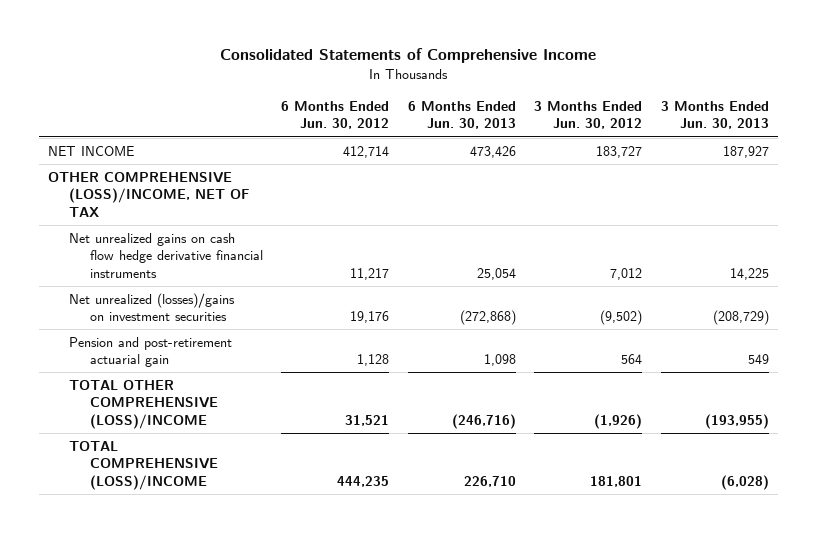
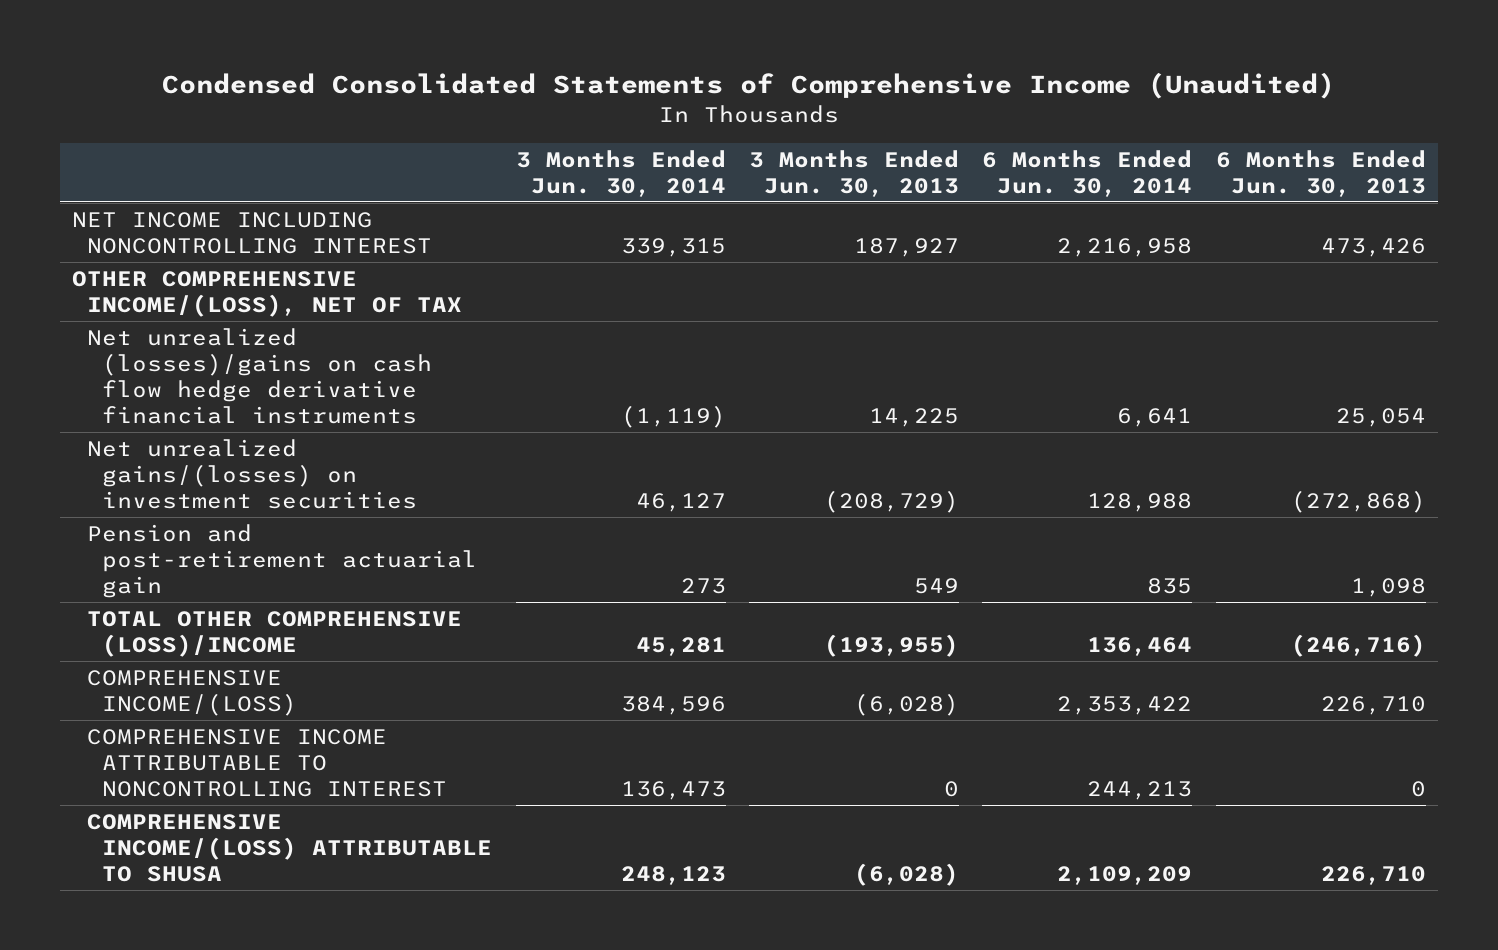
[220,48,597,64] Consolidated Statements of Comprehensive Income -> [161,72,1335,100] Condensed Consolidated Statements of Comprehensive Income (Unaudited)
[281,101,390,130] 6 Months Ended Jun. 30, 2012 -> none
[534,101,643,130] 3 Months Ended Jun. 30, 2012 -> none
none -> [515,149,726,197] 3 Months Ended Jun. 30, 2014
none -> [982,149,1193,197] 6 Months Ended Jun. 30, 2014
[47,145,134,156] NET INCOME -> [71,211,433,255] NET INCOME INCLUDING NONCONTROLLING INTEREST
[47,171,250,217] OTHER COMPREHENSIVE (LOSS)/INCOME, NET OF TAX -> [71,270,463,318] OTHER COMPREHENSIVE INCOME/(LOSS), NET OF TAX
[68,232,263,278] Net unrealized gains on cash flow hedge derivative financial instruments -> [87,327,433,425] Net unrealized (losses)/gains on cash flow hedge derivative financial instruments
[68,292,235,322] Net unrealized (losses)/gains on investment securities -> [87,438,418,510] Net unrealized gains/(losses) on investment securities
[68,440,218,490] TOTAL COMPREHENSIVE (LOSS)/INCOME -> [87,669,298,717] COMPREHENSIVE INCOME/(LOSS)
none -> [87,728,448,798] COMPREHENSIVE INCOME ATTRIBUTABLE TO NONCONTROLLING INTEREST
none -> [87,813,493,883] COMPREHENSIVE INCOME/(LOSS) ATTRIBUTABLE TO SHUSA

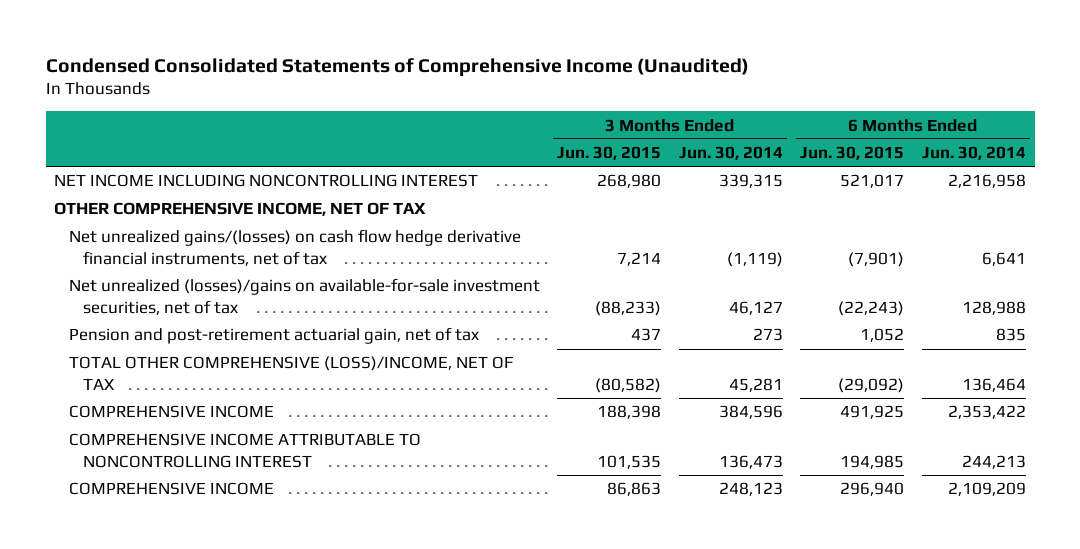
[749,149,960,197] 3 Months Ended Jun. 30, 2013 -> none
[1215,149,1426,197] 6 Months Ended Jun. 30, 2013 -> none
none -> [557,146,662,161] Jun. 30, 2015
none -> [800,146,905,161] Jun. 30, 2015
[71,270,463,318] OTHER COMPREHENSIVE INCOME/(LOSS), NET OF TAX -> [54,202,427,217] OTHER COMPREHENSIVE INCOME, NET OF TAX
[87,327,433,425] Net unrealized (losses)/gains on cash flow hedge derivative financial instruments -> [68,229,521,266] Net unrealized gains/(losses) on cash flow hedge derivative financial instruments, net of tax
[87,438,418,510] Net unrealized gains/(losses) on investment securities -> [68,278,540,315] Net unrealized (losses)/gains on available-for-sale investment securities, net of tax
[87,523,478,599] Pension and post-retirement actuarial gain -> [68,327,479,345] Pension and post-retirement actuarial gain, net of tax
[87,610,463,658] TOTAL OTHER COMPREHENSIVE (LOSS)/INCOME -> [68,356,514,390] TOTAL OTHER COMPREHENSIVE (LOSS)/INCOME, NET OF TAX
[87,669,298,717] COMPREHENSIVE INCOME/(LOSS) -> [68,405,274,419] COMPREHENSIVE INCOME
[87,813,493,883] COMPREHENSIVE INCOME/(LOSS) ATTRIBUTABLE TO SHUSA -> [68,482,274,496] COMPREHENSIVE INCOME

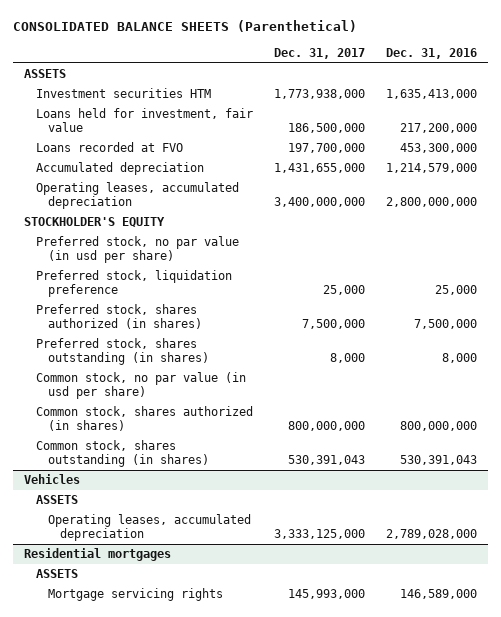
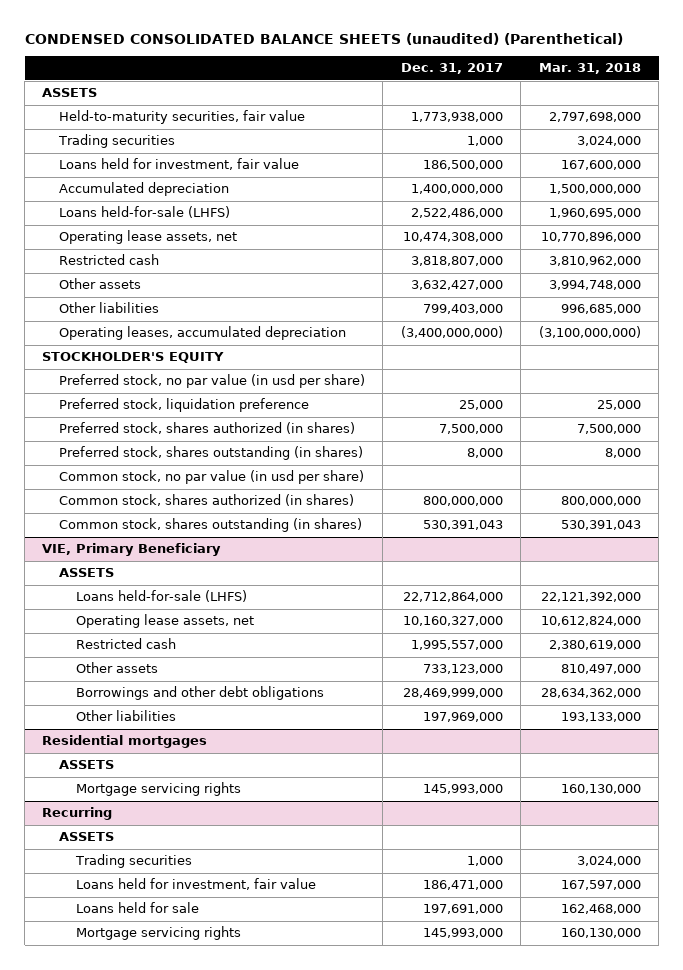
[13,20,358,33] CONSOLIDATED BALANCE SHEETS (Parenthetical) -> [24,32,623,45] CONDENSED CONSOLIDATED BALANCE SHEETS (unaudited) (Parenthetical)
[386,47,478,59] Dec. 31, 2016 -> none
none -> [538,63,641,75] Mar. 31, 2018
[35,88,211,99] Investment securities HTM -> [59,110,306,125] Held-to-maturity securities, fair value
none -> [58,134,176,149] Trading securities
[35,142,183,153] Loans recorded at FVO -> none
[274,163,366,174] 1,431,655,000 -> [410,184,503,195] 1,400,000,000
none -> [59,206,231,219] Loans held-for-sale (LHFS)
none -> [59,230,238,245] Operating lease assets, net
none -> [59,254,160,266] Restricted cash
none -> [59,278,142,290] Other assets
none -> [59,302,160,314] Other liabilities
[274,196,366,207] 3,400,000,000 -> [400,326,503,339] (3,400,000,000)
[23,474,80,485] Vehicles -> none
none -> [42,543,222,557] VIE, Primary Beneficiary
[48,514,252,541] Operating leases, accumulated depreciation -> none
none -> [75,590,247,603] Loans held-for-sale (LHFS)
none -> [75,614,254,629] Operating lease assets, net
none -> [75,638,176,650] Restricted cash
none -> [75,662,158,674] Other assets
none -> [75,686,324,701] Borrowings and other debt obligations
none -> [75,710,176,722] Other liabilities
none -> [42,807,113,821] Recurring
none -> [59,832,115,842] ASSETS
none -> [74,854,192,869] Trading securities
none -> [75,878,316,891] Loans held for investment, fair value
none -> [75,902,199,914] Loans held for sale
none -> [75,926,241,941] Mortgage servicing rights

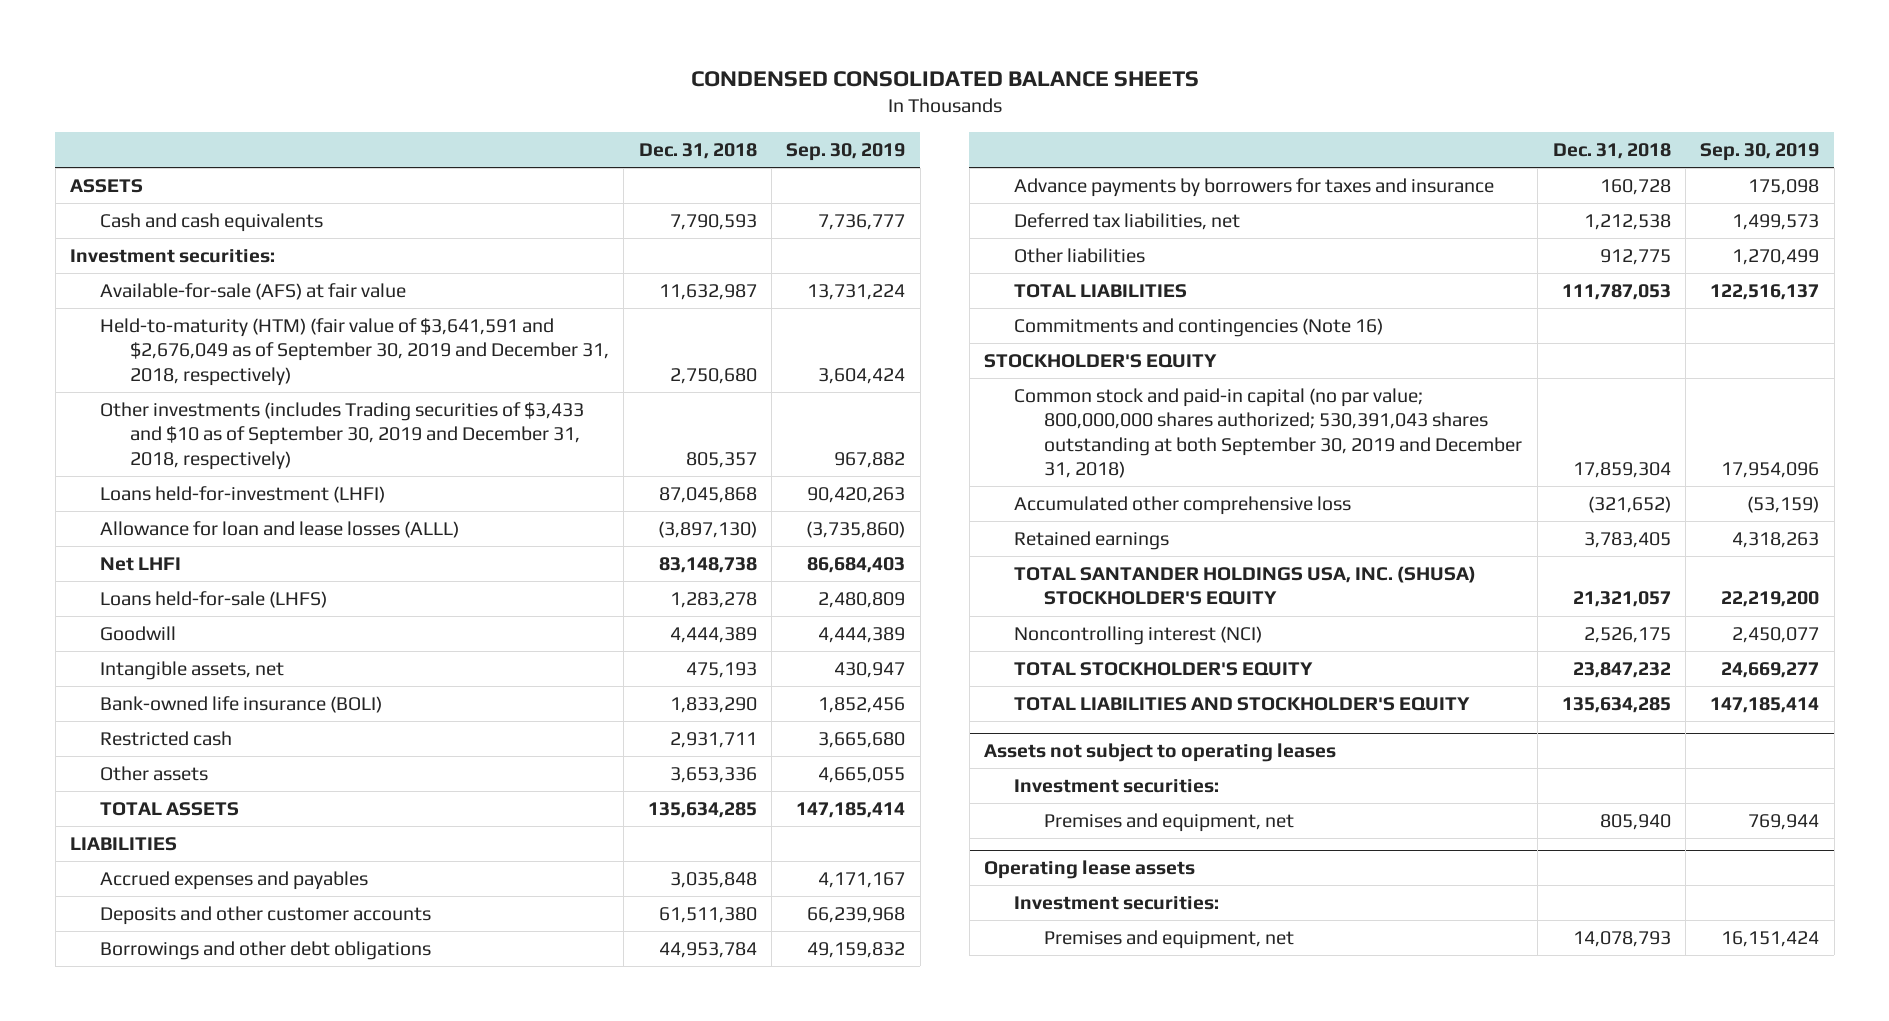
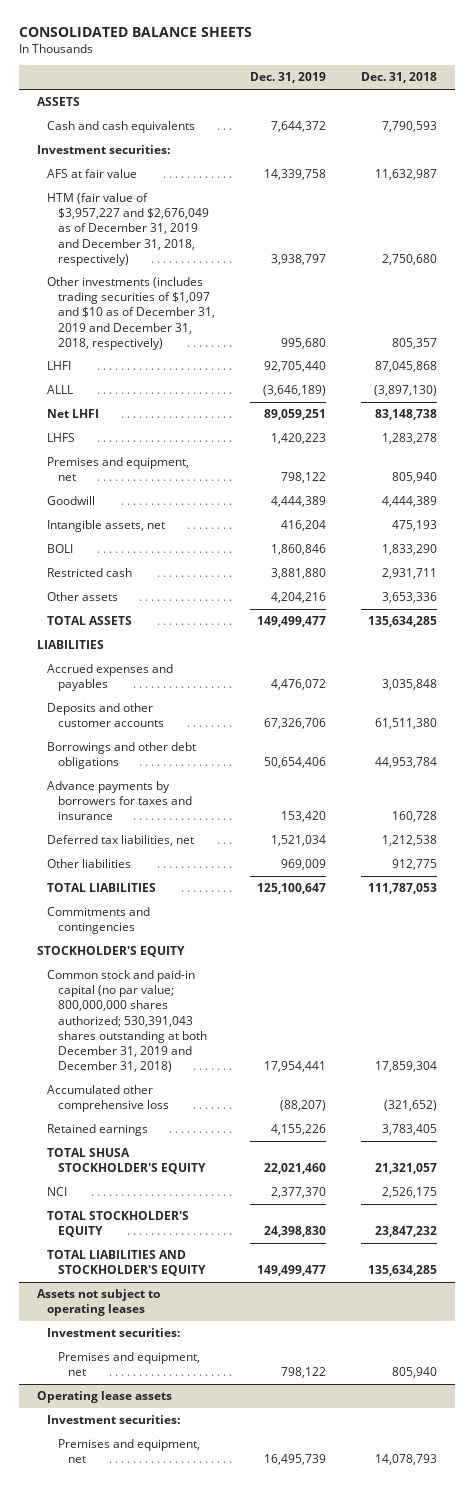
[690,70,1199,87] CONDENSED CONSOLIDATED BALANCE SHEETS -> [19,27,253,38] CONSOLIDATED BALANCE SHEETS
[786,142,906,161] Sep. 30, 2019 -> none
none -> [249,72,326,84] Dec. 31, 2019
[99,283,406,301] Available-for-sale (AFS) at fair value -> [47,169,138,179] AFS at fair value
[99,318,609,386] Held-to-maturity (HTM) (fair value of $3,641,591 and $2,676,049 as of September 30, 2019 and December 31, 2018, respectively) -> [47,193,209,266] HTM (fair value of $3,957,227 and $2,676,049 as of December 31, 2019 and December 31, 2018, respectively)
[99,402,584,470] Other investments (includes Trading securities of $3,433 and $10 as of September 30, 2019 and December 31, 2018, respectively) -> [47,277,215,350] Other investments (includes trading securities of $1,097 and $10 as of December 31, 2019 and December 31, 2018, respectively)
[99,486,385,504] Loans held-for-investment (LHFI) -> [47,361,72,371] LHFI
[99,521,459,539] Allowance for loan and lease losses (ALLL) -> [47,385,74,395] ALLL
[99,591,327,609] Loans held-for-sale (LHFS) -> [47,433,76,443] LHFS
none -> [47,457,190,482] Premises and equipment, net
[99,696,382,714] Bank-owned life insurance (BOLI) -> [47,544,74,554] BOLI
[1014,318,1384,338] Commitments and contingencies (Note 16) -> [47,907,151,935] Commitments and contingencies
[1014,388,1523,478] Common stock and paid-in capital (no par value; 800,000,000 shares authorized; 530,391,043 shares outstanding at both September 30, 2019 and December 31, 2018) -> [47,970,207,1072] Common stock and paid-in capital (no par value; 800,000,000 shares authorized; 530,391,043 shares outstanding at both December 31, 2019 and December 31, 2018)
[1014,566,1477,606] TOTAL SANTANDER HOLDINGS USA, INC. (SHUSA) STOCKHOLDER'S EQUITY -> [47,1148,206,1175] TOTAL SHUSA STOCKHOLDER'S EQUITY
[1014,626,1263,646] Noncontrolling interest (NCI) -> [47,1187,68,1197] NCI

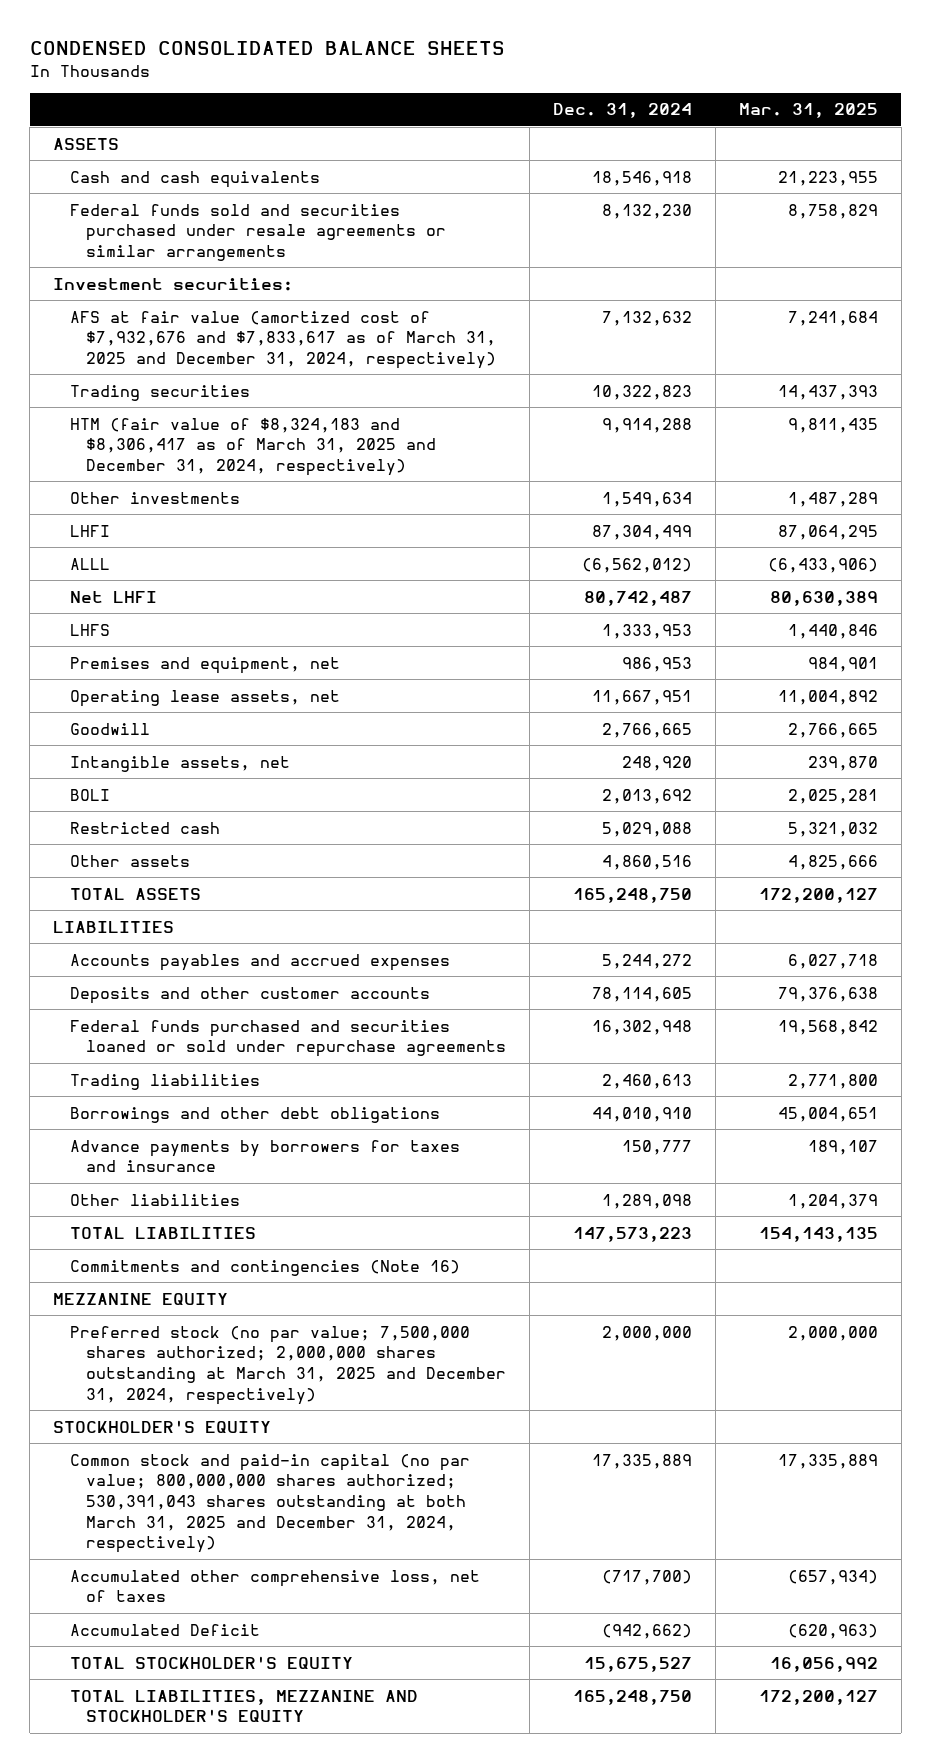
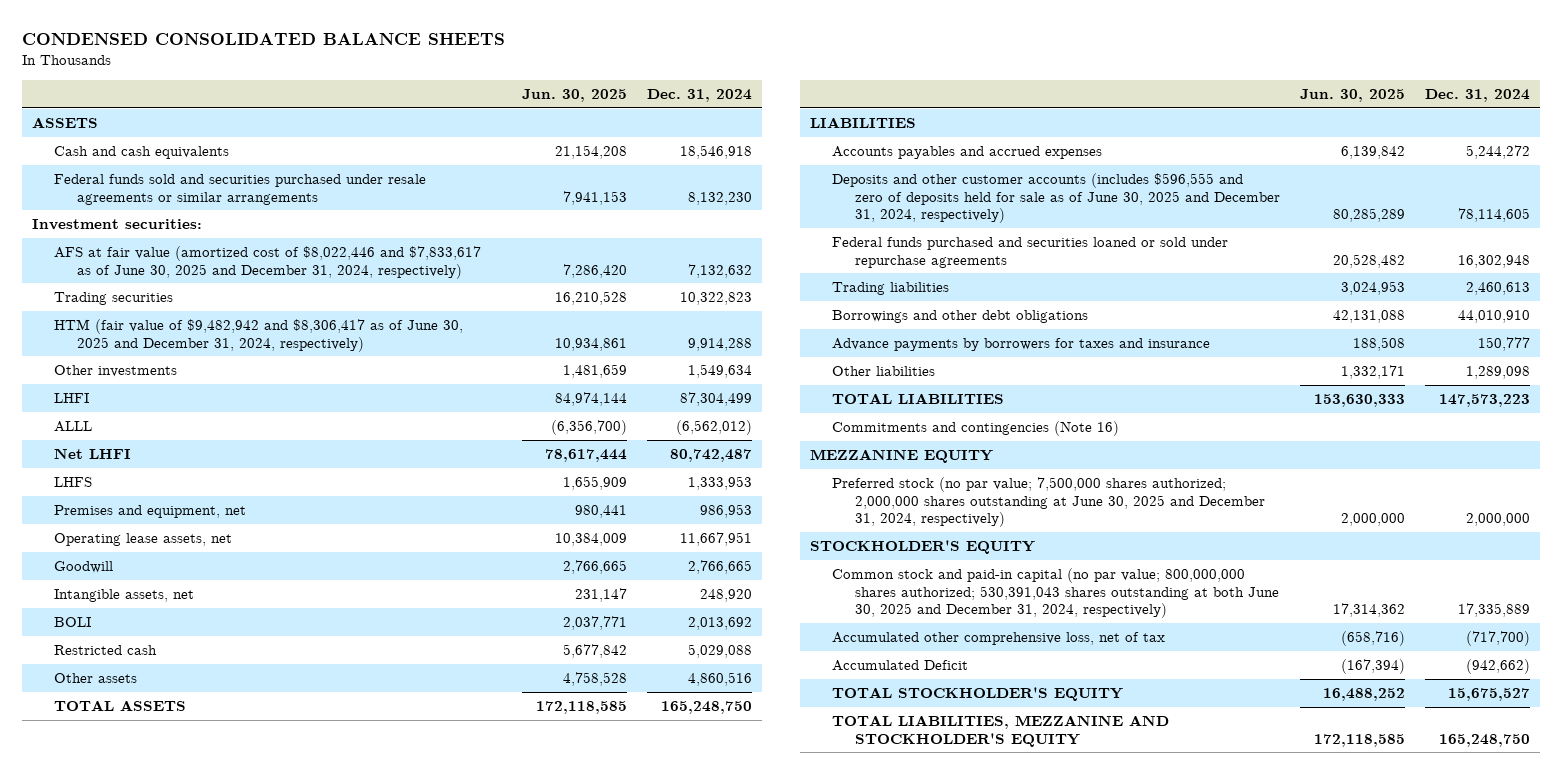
[738,103,878,119] Mar. 31, 2025 -> none
none -> [522,89,628,103] Jun. 30, 2025
[69,310,497,369] AFS at fair value (amortized cost of $7,932,676 and $7,833,617 as of March 31, 2025 and December 31, 2024, respectively) -> [54,246,482,279] AFS at fair value (amortized cost of $8,022,446 and $7,833,617 as of June 30, 2025 and December 31, 2024, respectively)
[69,417,437,476] HTM (fair value of $8,324,183 and $8,306,417 as of March 31, 2025 and December 31, 2024, respectively) -> [54,319,464,352] HTM (fair value of $9,482,942 and $8,306,417 as of June 30, 2025 and December 31, 2024, respectively)
[69,986,430,1004] Deposits and other customer accounts -> [832,173,1280,224] Deposits and other customer accounts (includes $596,555 and zero of deposits held for sale as of June 30, 2025 and December 31, 2024, respectively)
[69,1325,507,1405] Preferred stock (no par value; 7,500,000 shares authorized; 2,000,000 shares outstanding at March 31, 2025 and December 31, 2024, respectively) -> [832,477,1265,528] Preferred stock (no par value; 7,500,000 shares authorized; 2,000,000 shares outstanding at June 30, 2025 and December 31, 2024, respectively)
[69,1453,470,1554] Common stock and paid-in capital (no par value; 800,000,000 shares authorized; 530,391,043 shares outstanding at both March 31, 2025 and December 31, 2024, respectively) -> [832,568,1279,619] Common stock and paid-in capital (no par value; 800,000,000 shares authorized; 530,391,043 shares outstanding at both June 30, 2025 and December 31, 2024, respectively)
[69,1569,480,1603] Accumulated other comprehensive loss, net of taxes -> [832,632,1166,646] Accumulated other comprehensive loss, net of tax

